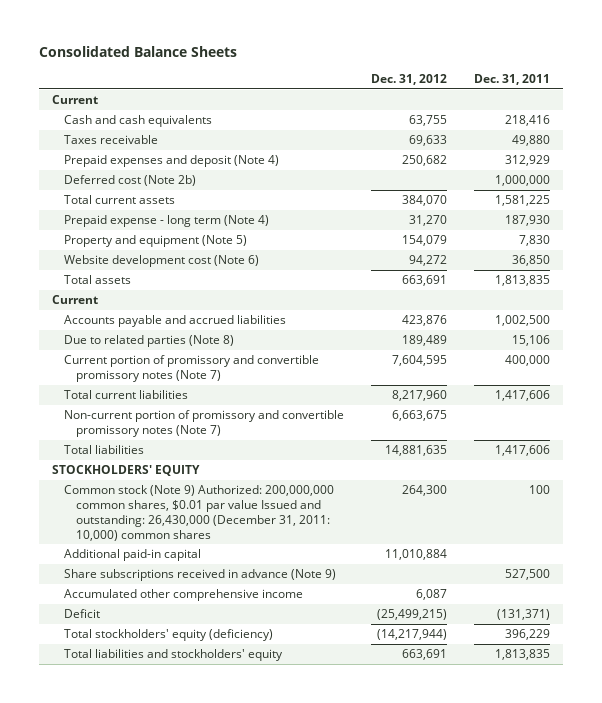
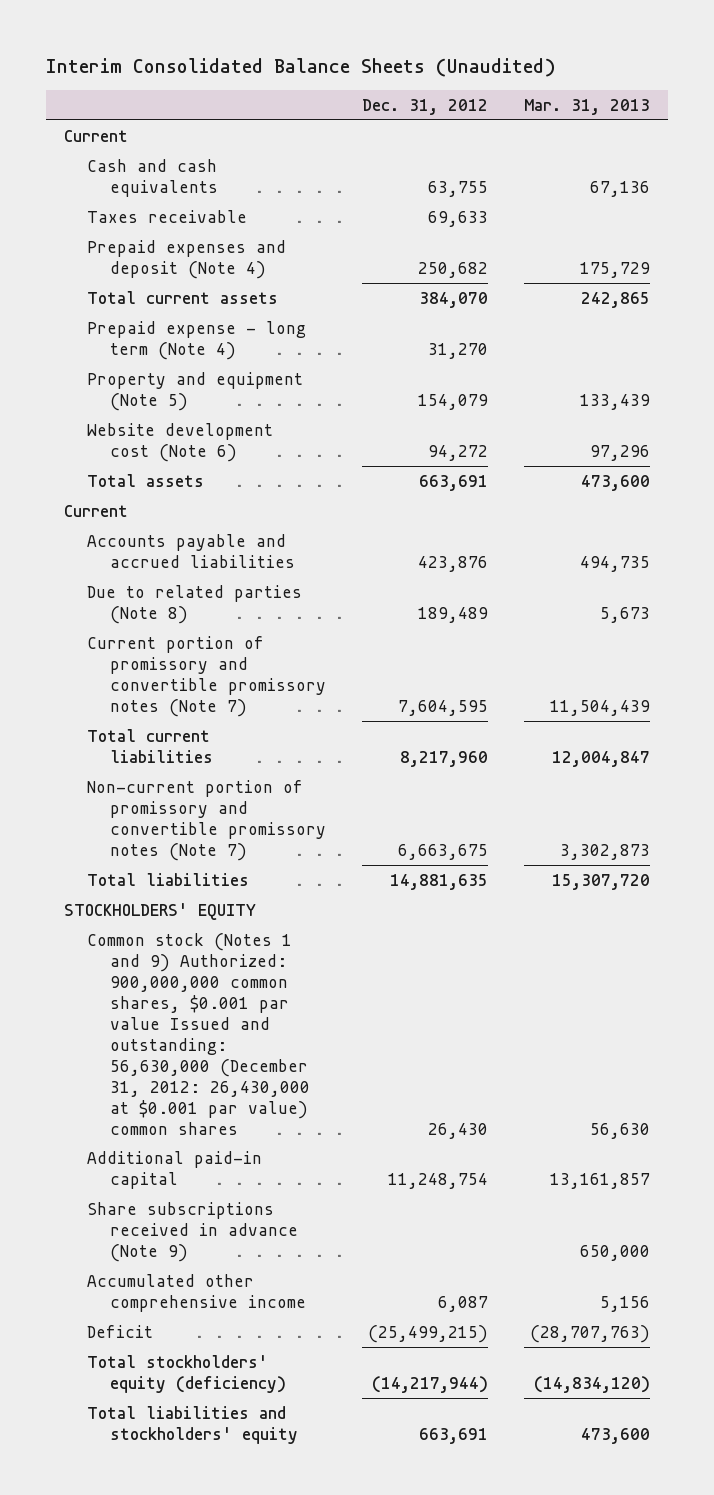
[38,46,237,58] Consolidated Balance Sheets -> [46,57,557,77] Interim Consolidated Balance Sheets (Unaudited)
[473,73,550,85] Dec. 31, 2011 -> none
none -> [523,98,650,115] Mar. 31, 2013
[63,175,196,187] Deferred cost (Note 2b) -> none
[63,485,334,541] Common stock (Note 9) Authorized: 200,000,000 common shares, $0.01 par value Issued and outstanding: 26,430,000 (December 31, 2011: 10,000) common shares -> [87,932,310,1135] Common stock (Notes 1 and 9) Authorized: 900,000,000 common shares, $0.001 par value Issued and outstanding: 56,630,000 (December 31, 2012: 26,430,000 at $0.001 par value) common shares
[401,485,447,497] 264,300 -> [427,1122,488,1139] 26,430
[384,549,447,561] 11,010,884 -> [387,1172,488,1189] 11,248,754

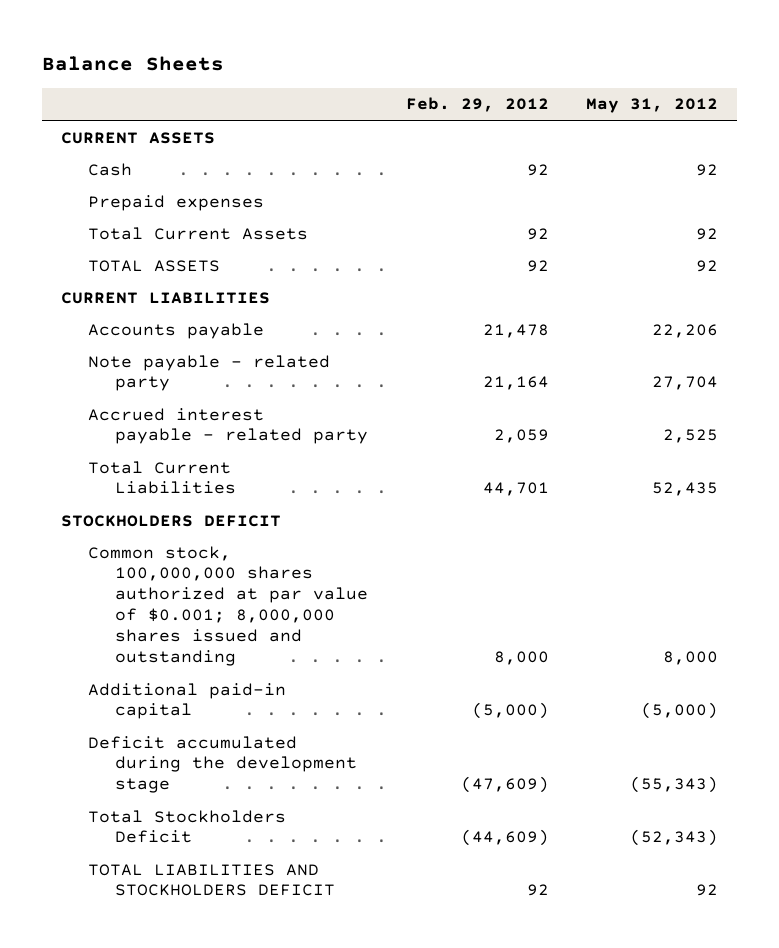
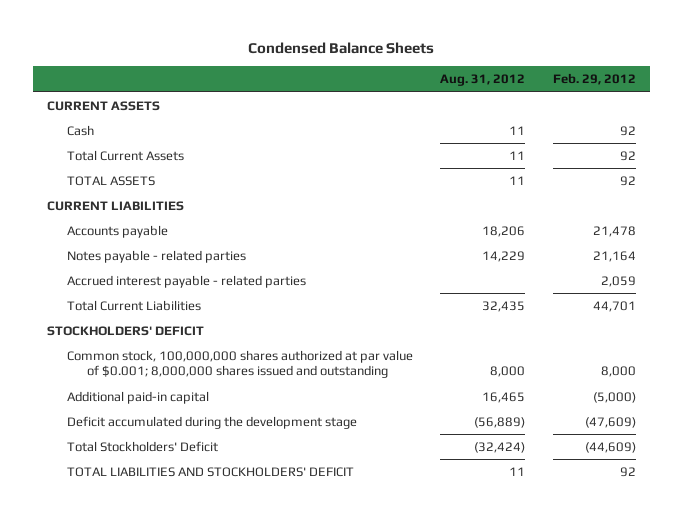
[41,55,224,71] Balance Sheets -> [248,42,435,55] Condensed Balance Sheets
[586,98,719,114] May 31, 2012 -> none
none -> [440,74,526,87] Aug. 31, 2012
[87,194,264,211] Prepaid expenses -> none
[87,354,330,392] Note payable - related party -> [66,249,246,263] Notes payable - related parties
[87,407,368,445] Accrued interest payable - related party -> [66,274,306,288] Accrued interest payable - related parties
[60,514,281,527] STOCKHOLDERS DEFICIT -> [46,325,204,336] STOCKHOLDERS' DEFICIT
[87,809,286,844] Total Stockholders Deficit -> [66,440,218,452] Total Stockholders' Deficit
[87,863,335,897] TOTAL LIABILITIES AND STOCKHOLDERS DEFICIT -> [66,466,354,477] TOTAL LIABILITIES AND STOCKHOLDERS' DEFICIT

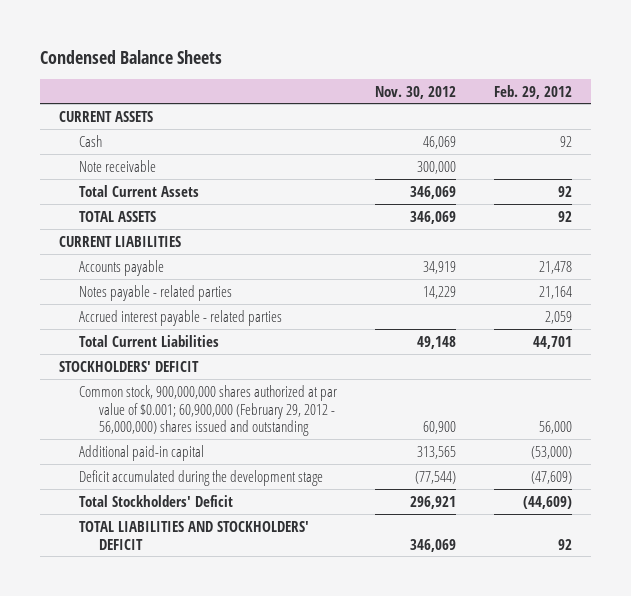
[440,74,526,87] Aug. 31, 2012 -> none
none -> [375,85,457,99] Nov. 30, 2012
none -> [78,159,156,172] Note receivable
[66,349,413,379] Common stock, 100,000,000 shares authorized at par value of $0.001; 8,000,000 shares issued and outstanding -> [78,384,337,437] Common stock, 900,000,000 shares authorized at par value of $0.001; 60,900,000 (February 29, 2012 - 56,000,000) shares issued and outstanding
[601,366,637,378] 8,000 -> [539,421,573,435] 56,000
[593,391,637,403] (5,000) -> [531,445,573,459] (53,000)

